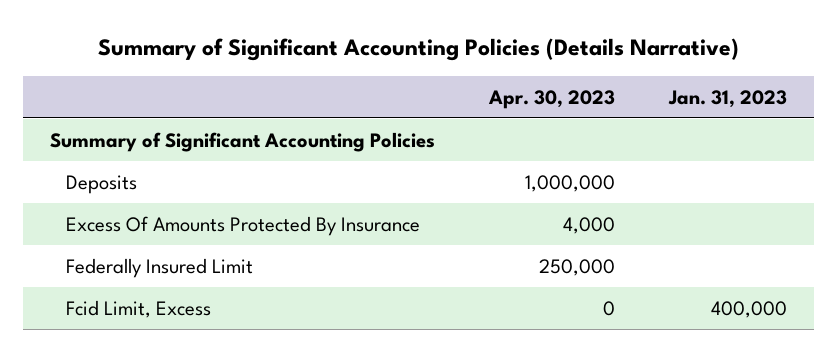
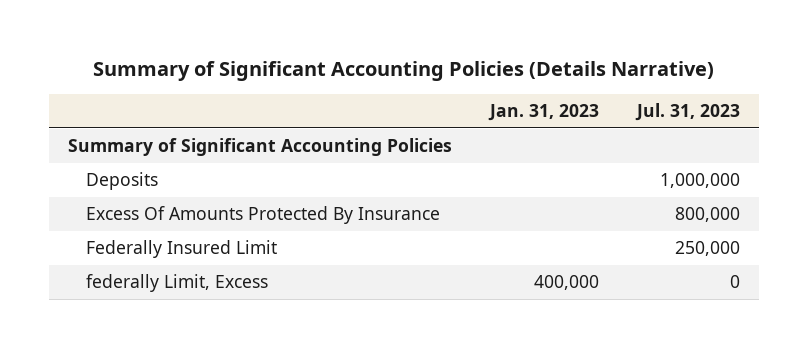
[488,89,616,109] Apr. 30, 2023 -> none
none -> [635,102,741,121] Jul. 31, 2023
[65,299,211,318] Fcid Limit, Excess -> [85,274,268,293] federally Limit, Excess

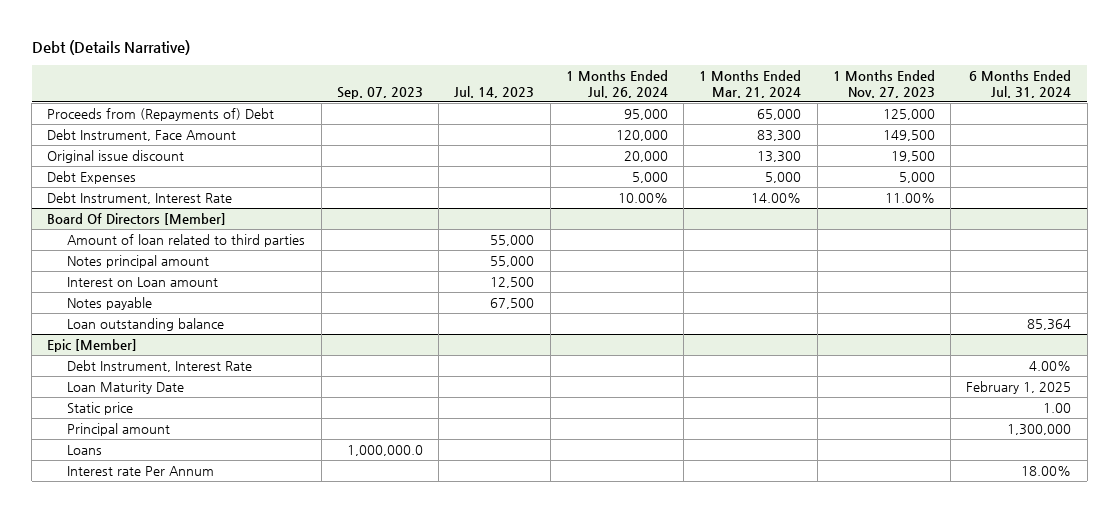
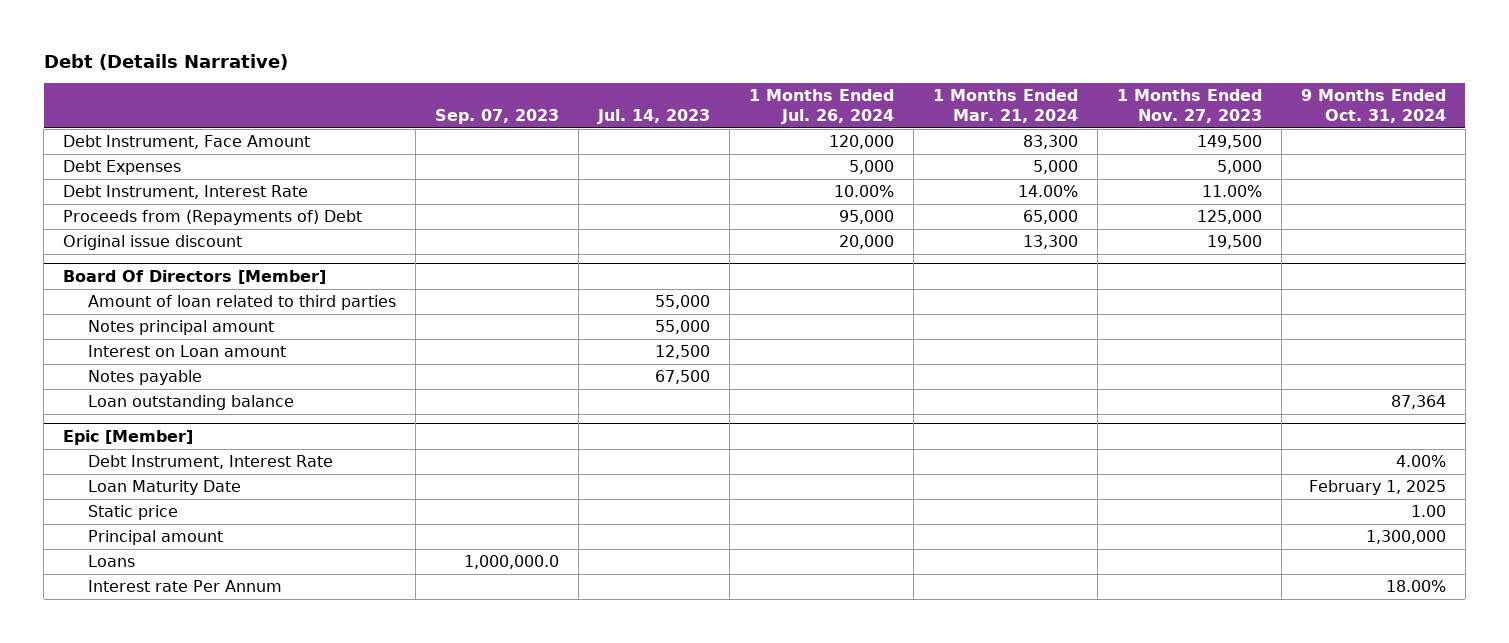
[969,69,1072,98] 6 Months Ended Jul. 31, 2024 -> none
none -> [1300,89,1446,124] 9 Months Ended Oct. 31, 2024
[47,108,275,122] Proceeds from (Repayments of) Debt -> [63,210,363,226] Proceeds from (Repayments of) Debt
[47,150,185,164] Original issue discount -> [63,235,243,251] Original issue discount

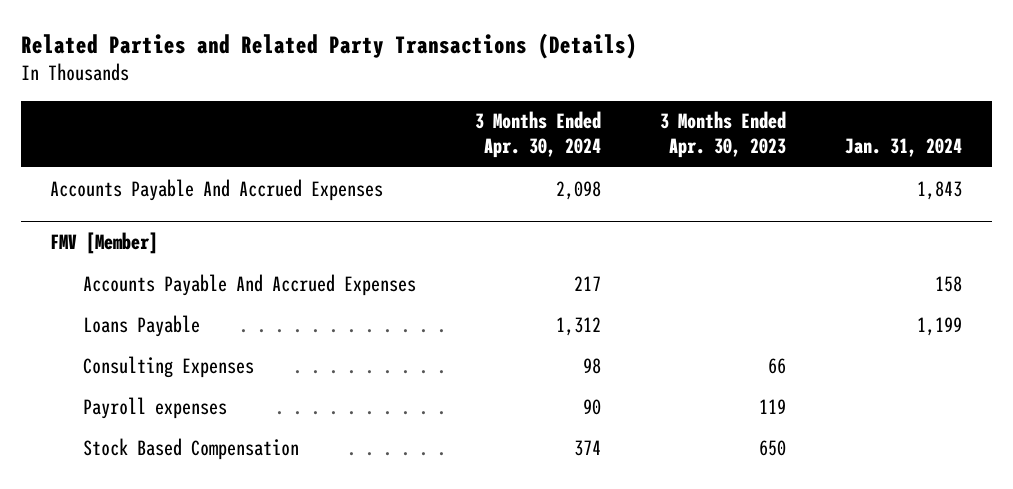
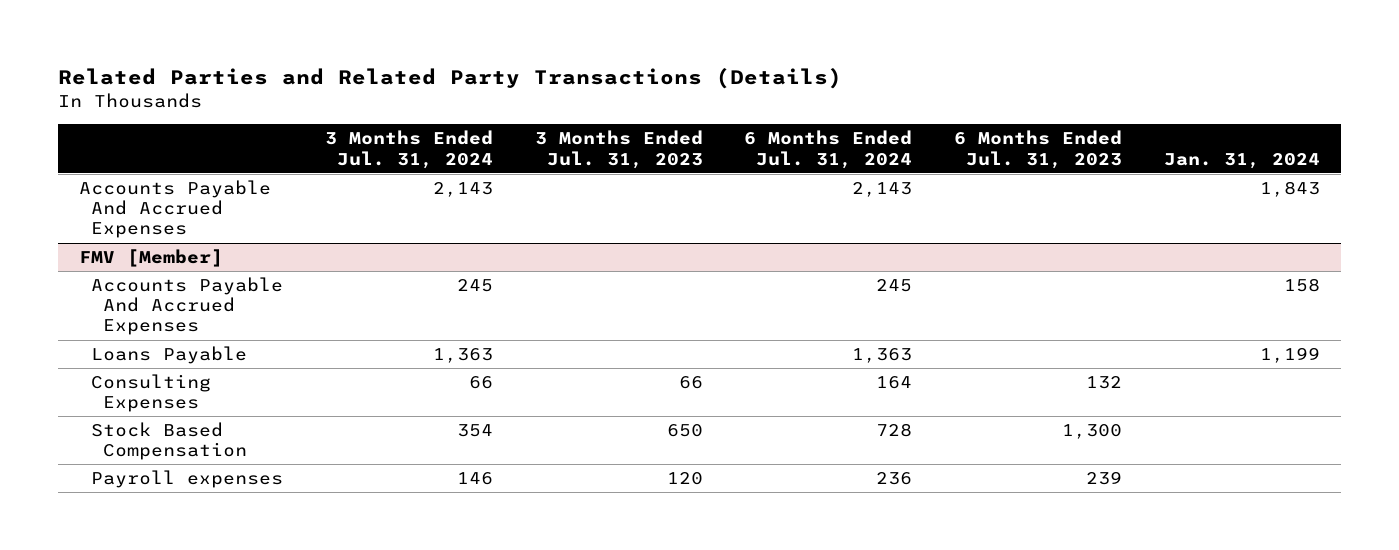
[475,111,602,159] 3 Months Ended Apr. 30, 2024 -> none
[660,111,787,159] 3 Months Ended Apr. 30, 2023 -> none
none -> [324,130,493,169] 3 Months Ended Jul. 31, 2024
none -> [534,130,703,169] 3 Months Ended Jul. 31, 2023
none -> [744,130,913,169] 6 Months Ended Jul. 31, 2024
none -> [954,130,1123,169] 6 Months Ended Jul. 31, 2023
[83,396,228,419] Payroll expenses -> [91,470,284,489] Payroll expenses

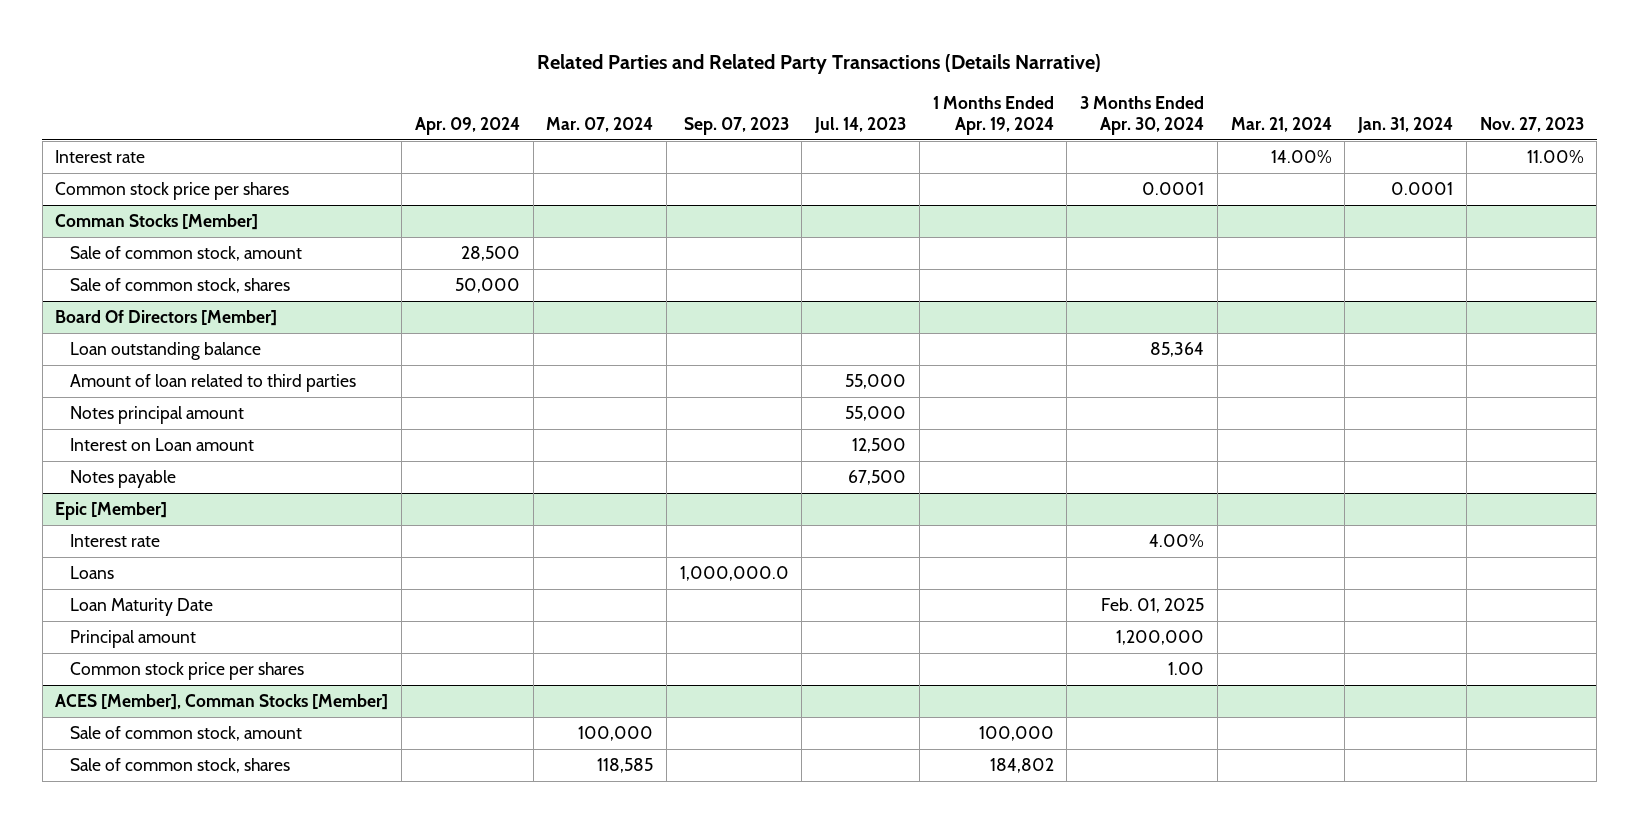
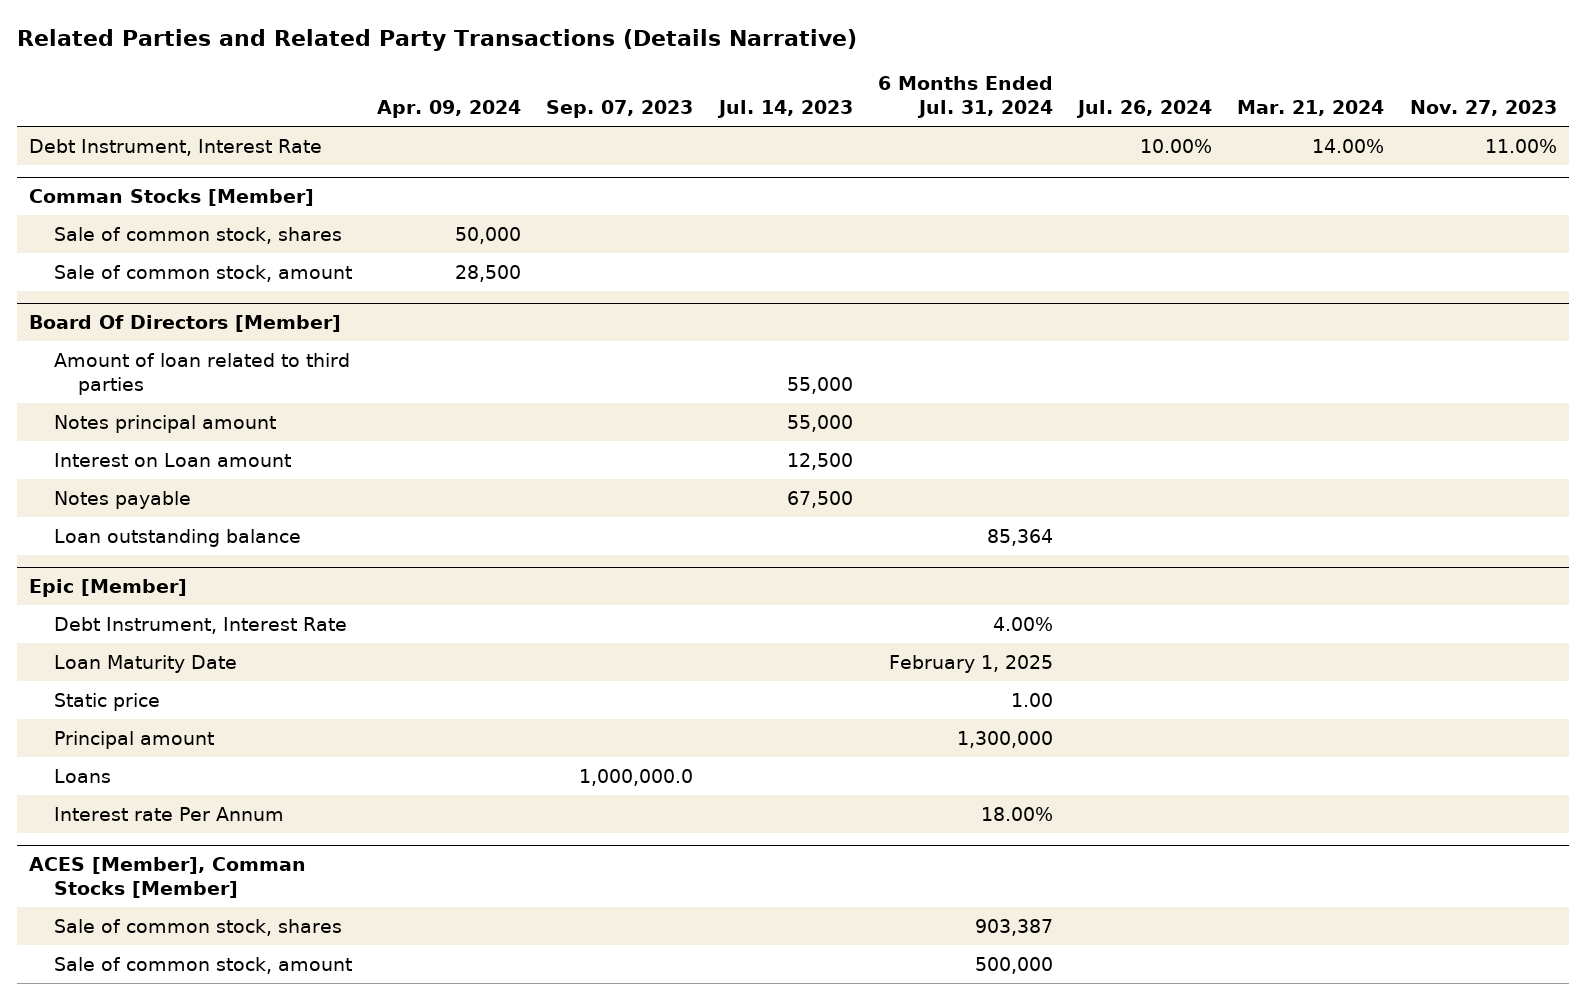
[546,116,654,132] Mar. 07, 2024 -> none
[932,96,1054,135] 1 Months Ended Apr. 19, 2024 -> none
[1080,96,1205,135] 3 Months Ended Apr. 30, 2024 -> none
[1357,116,1454,133] Jan. 31, 2024 -> none
none -> [877,76,1053,119] 6 Months Ended Jul. 31, 2024
none -> [1076,100,1213,119] Jul. 26, 2024
[55,182,290,201] Common stock price per shares -> none
[55,150,146,164] Interest rate -> [29,138,323,156] Debt Instrument, Interest Rate
[69,246,302,262] Sale of common stock, amount -> [53,264,352,282] Sale of common stock, amount
[69,342,261,361] Loan outstanding balance -> [53,528,301,547] Loan outstanding balance
[69,534,160,548] Interest rate -> [53,616,347,634] Debt Instrument, Interest Rate
none -> [53,692,160,711] Static price
[69,662,304,681] Common stock price per shares -> none
[69,566,114,580] Loans -> [53,768,111,783] Loans
none -> [53,806,284,821] Interest rate Per Annum
[69,726,302,742] Sale of common stock, amount -> [53,956,352,974] Sale of common stock, amount

